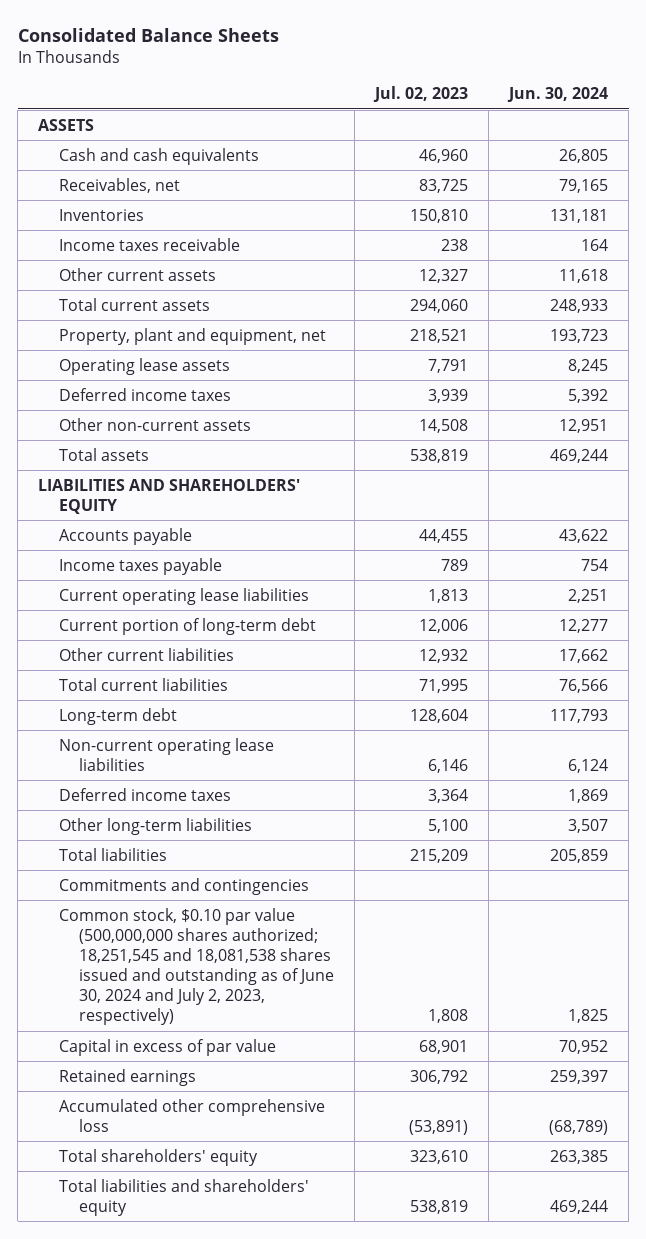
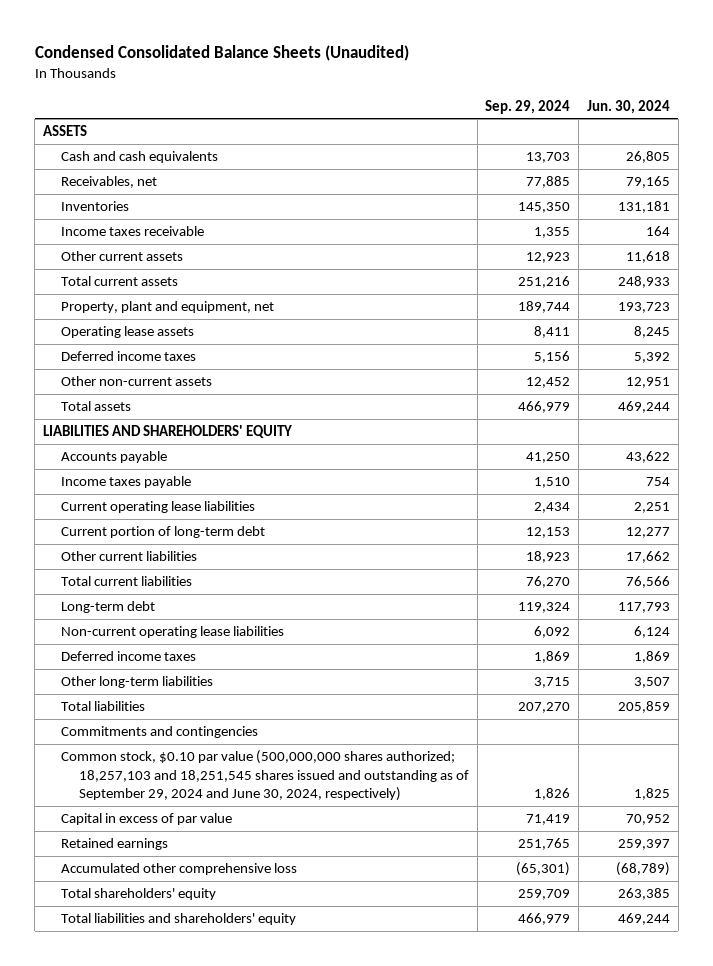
[17,27,279,42] Consolidated Balance Sheets -> [34,44,409,61] Condensed Consolidated Balance Sheets (Unaudited)
[373,86,469,103] Jul. 02, 2023 -> none
none -> [485,99,571,114] Sep. 29, 2024
[58,907,335,1026] Common stock, $0.10 par value (500,000,000 shares authorized; 18,251,545 and 18,081,538 shares issued and outstanding as of June 30, 2024 and July 2, 2023, respectively) -> [60,750,469,801] Common stock, $0.10 par value (500,000,000 shares authorized; 18,257,103 and 18,251,545 shares issued and outstanding as of September 29, 2024 and June 30, 2024, respectively)

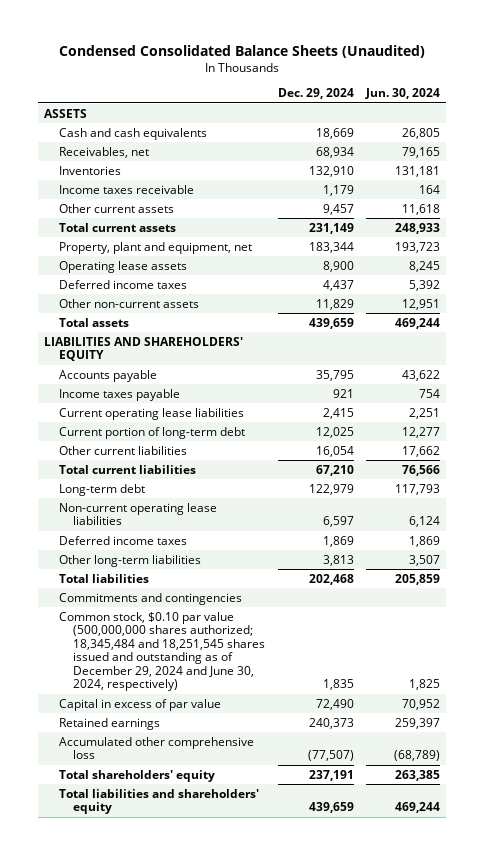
[485,99,571,114] Sep. 29, 2024 -> none
none -> [277,88,354,100] Dec. 29, 2024
[60,750,469,801] Common stock, $0.10 par value (500,000,000 shares authorized; 18,257,103 and 18,251,545 shares issued and outstanding as of September 29, 2024 and June 30, 2024, respectively) -> [58,611,266,692] Common stock, $0.10 par value (500,000,000 shares authorized; 18,345,484 and 18,251,545 shares issued and outstanding as of December 29, 2024 and June 30, 2024, respectively)

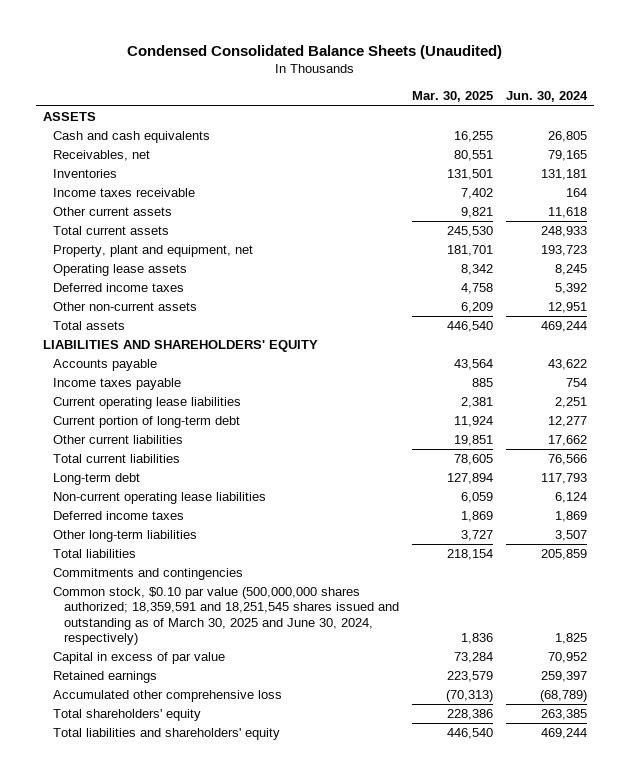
[277,88,354,100] Dec. 29, 2024 -> none
none -> [412,91,494,103] Mar. 30, 2025
[58,611,266,692] Common stock, $0.10 par value (500,000,000 shares authorized; 18,345,484 and 18,251,545 shares issued and outstanding as of December 29, 2024 and June 30, 2024, respectively) -> [53,587,400,645] Common stock, $0.10 par value (500,000,000 shares authorized; 18,359,591 and 18,251,545 shares issued and outstanding as of March 30, 2025 and June 30, 2024, respectively)

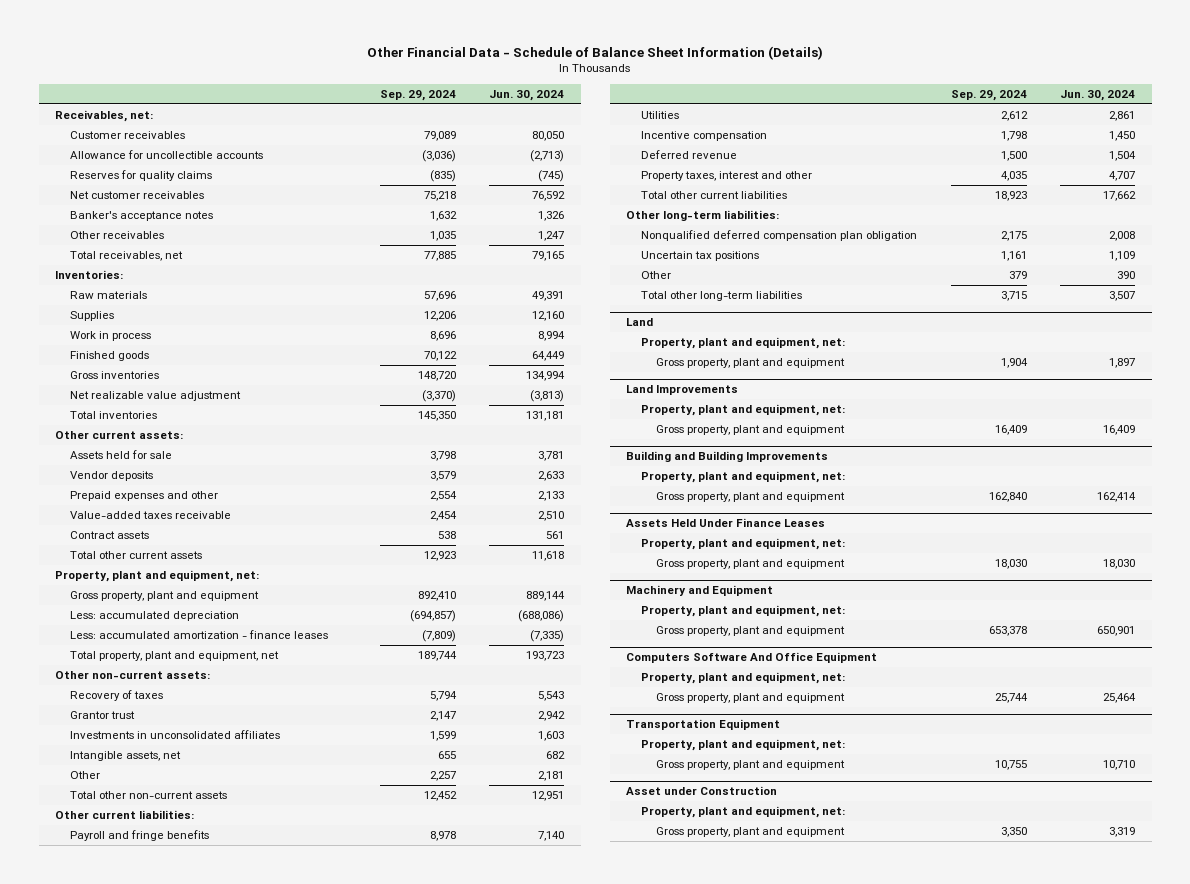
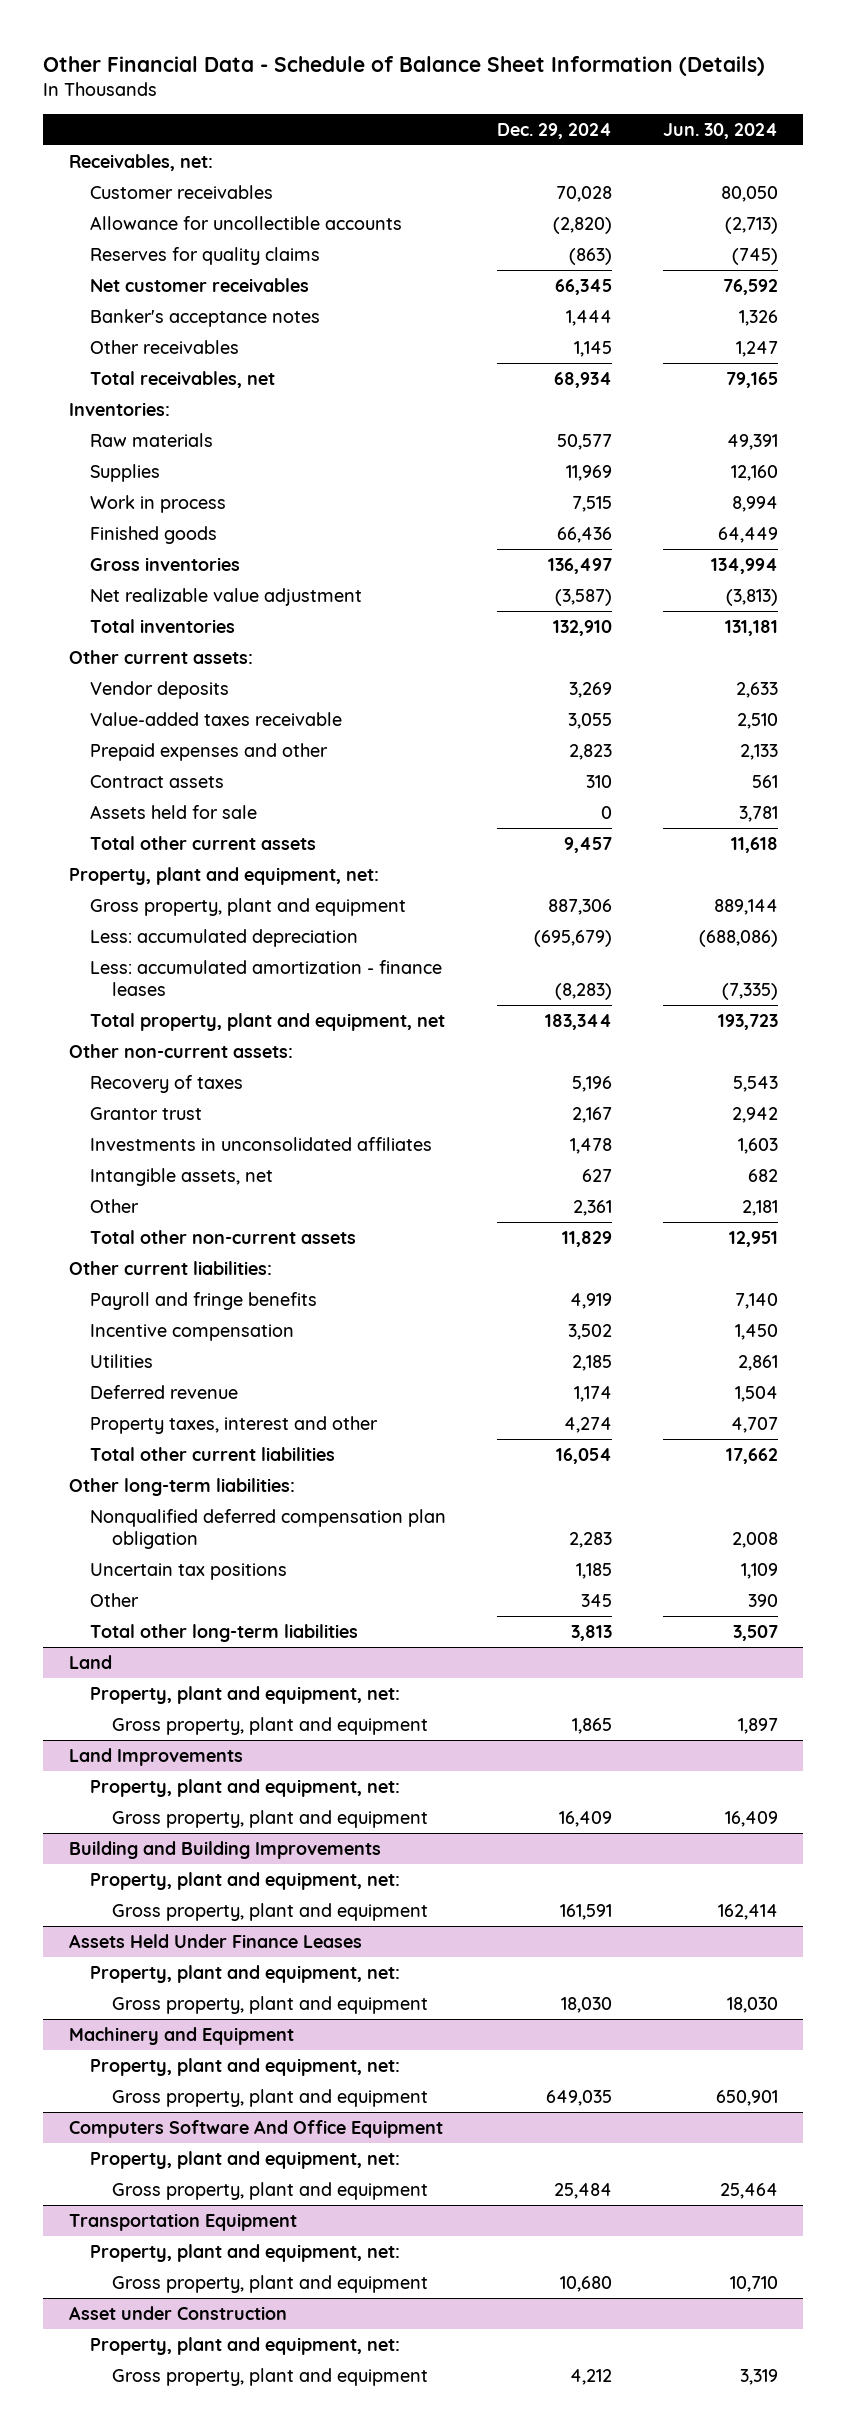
[379,89,456,101] Sep. 29, 2024 -> none
none -> [497,123,613,140] Dec. 29, 2024
[70,491,219,502] Prepaid expenses and other -> [90,742,329,761] Prepaid expenses and other
[70,450,173,460] Assets held for sale -> [90,804,258,819] Assets held for sale
[641,111,680,120] Utilities -> [90,1353,154,1368] Utilities

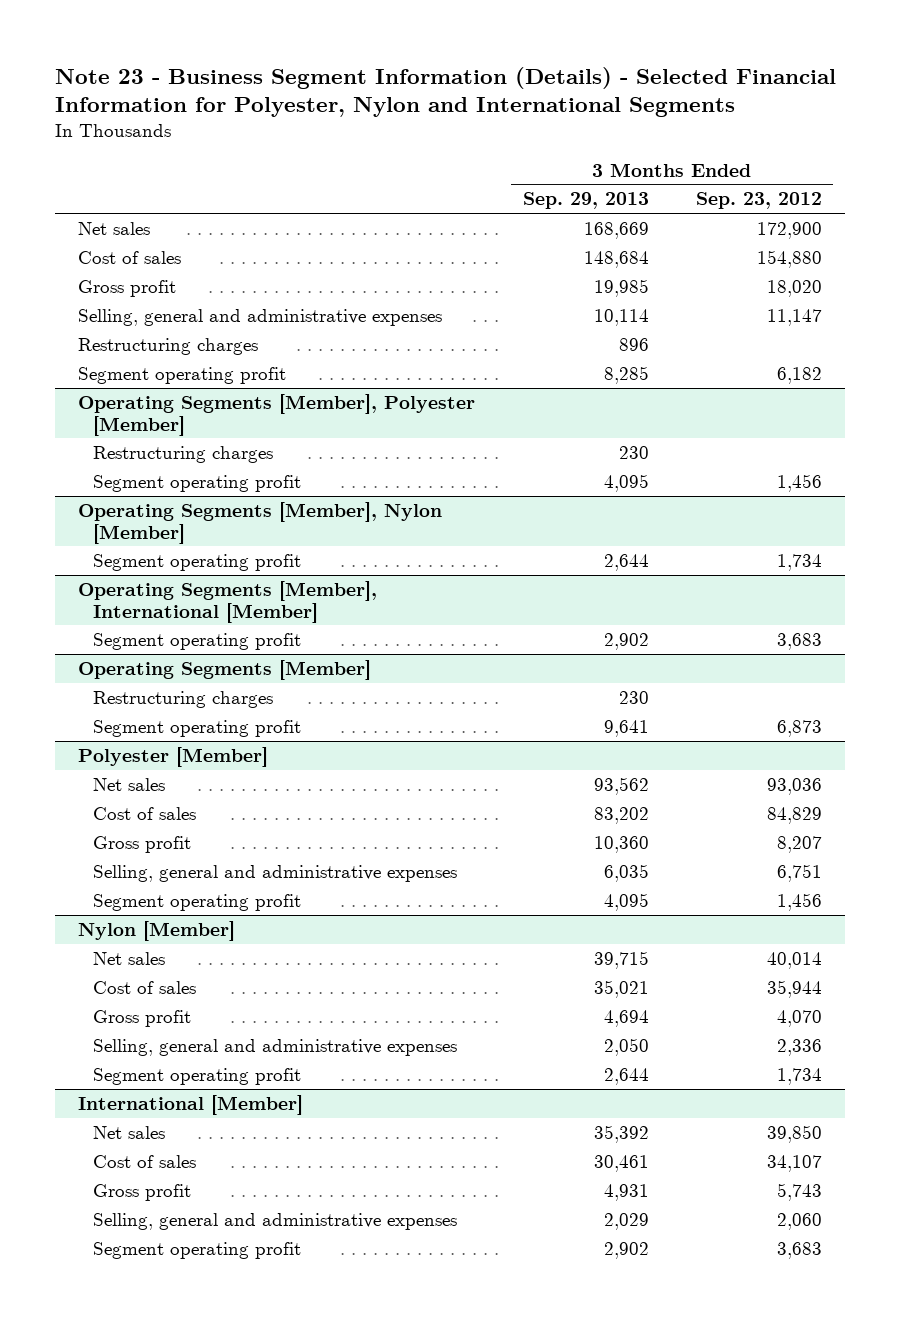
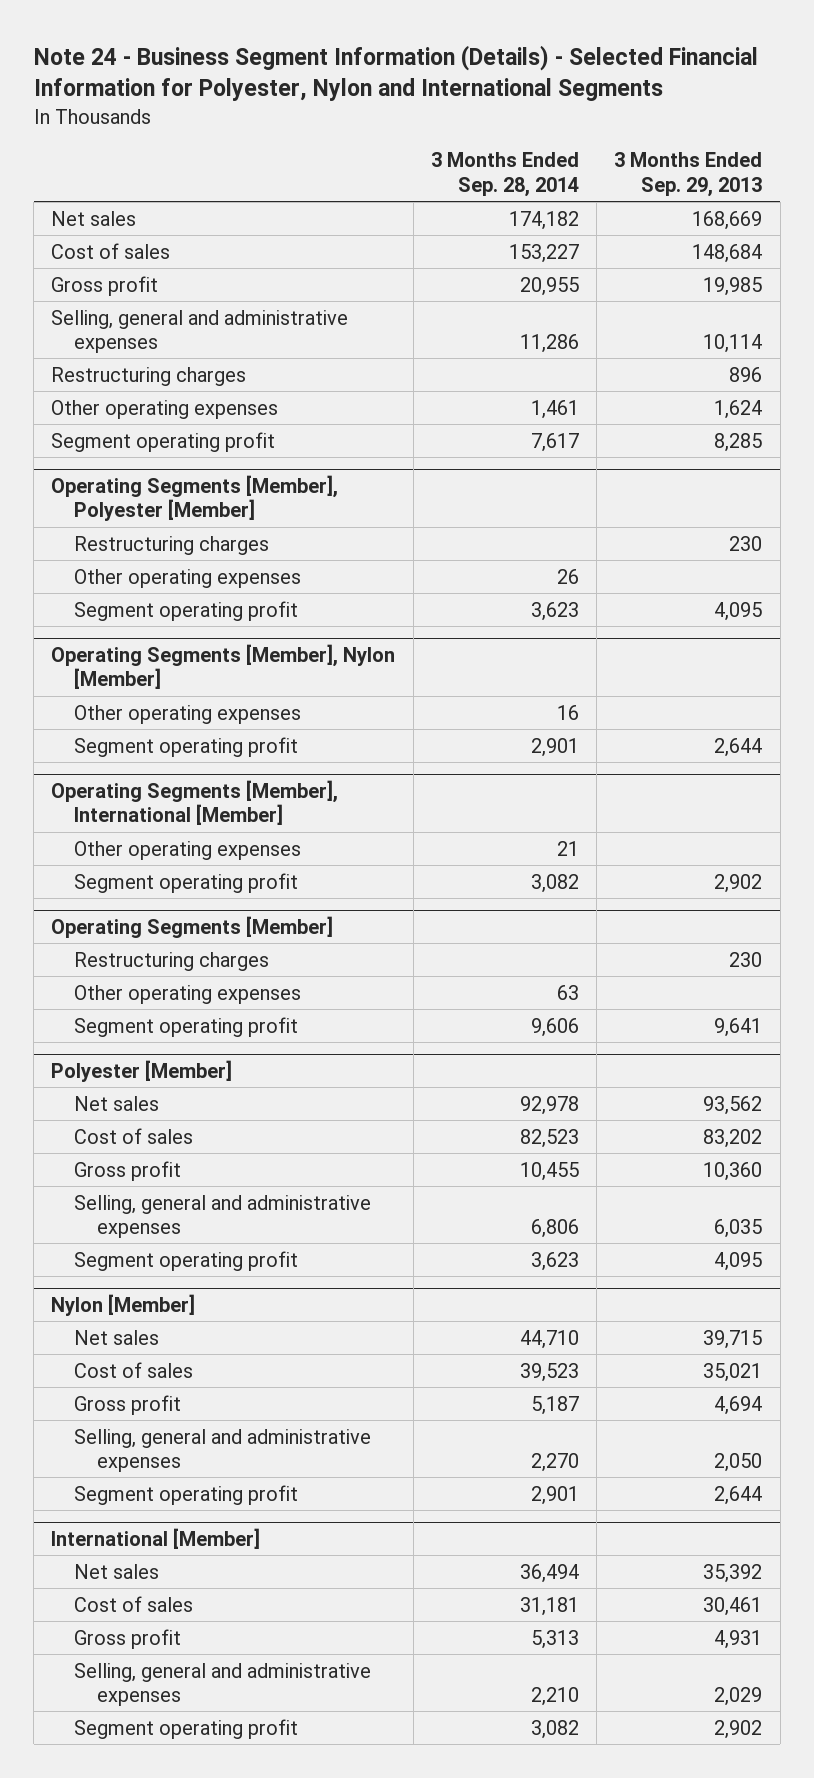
[54,66,836,118] Note 23 - Business Segment Information (Details) - Selected Financial Information for Polyester, Nylon and International Segments -> [33,44,758,102] Note 24 - Business Segment Information (Details) - Selected Financial Information for Polyester, Nylon and International Segments
[695,192,822,210] Sep. 23, 2012 -> none
none -> [430,152,579,197] 3 Months Ended Sep. 28, 2014
none -> [51,399,279,419] Other operating expenses
none -> [74,568,302,588] Other operating expenses
none -> [74,704,302,724] Other operating expenses
none -> [74,840,302,860] Other operating expenses
none -> [74,984,302,1004] Other operating expenses

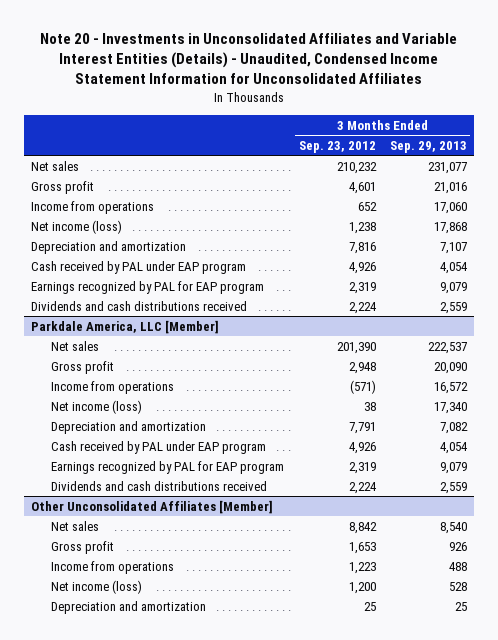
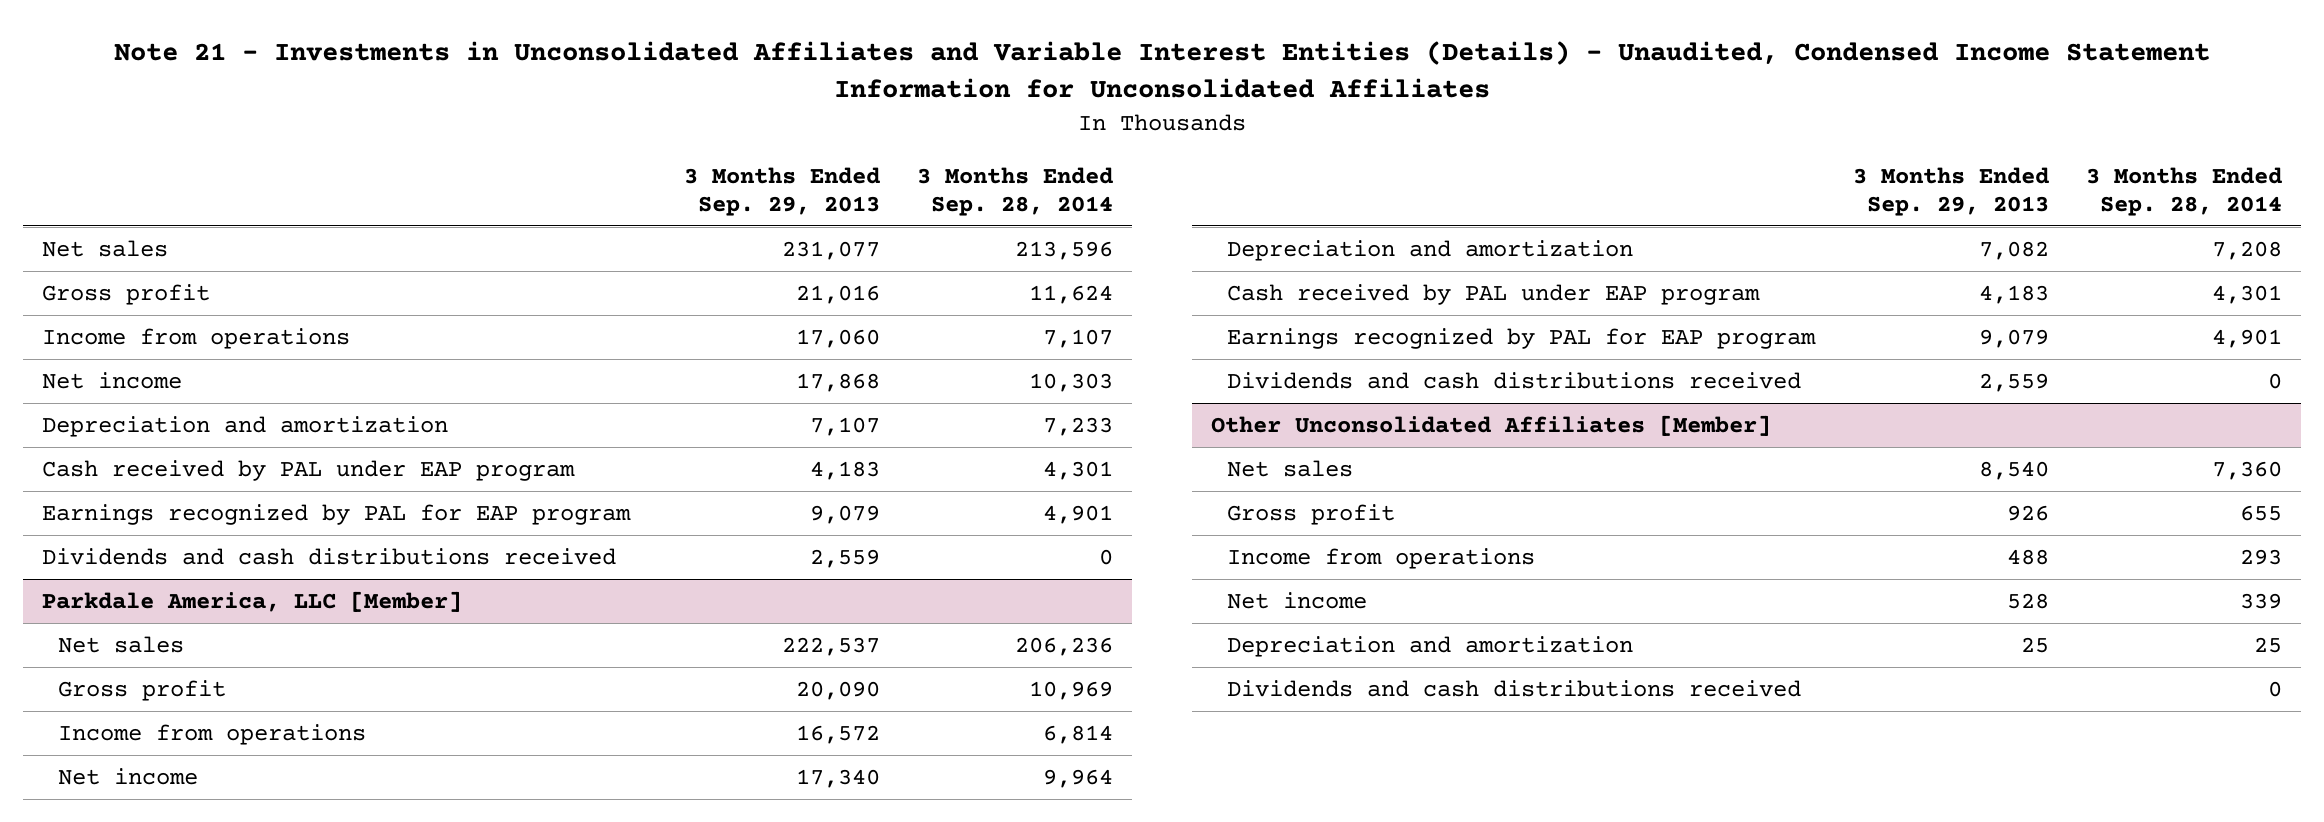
[39,32,457,85] Note 20 - Investments in Unconsolidated Affiliates and Variable Interest Entities (Details) - Unaudited, Condensed Income Statement Information for Unconsolidated Affiliates -> [113,41,2210,99] Note 21 - Investments in Unconsolidated Affiliates and Variable Interest Entities (Details) - Unaudited, Condensed Income Statement Information for Unconsolidated Affiliates
[298,140,376,153] Sep. 23, 2012 -> none
none -> [917,166,1114,216] 3 Months Ended Sep. 28, 2014
[30,219,122,234] Net income (loss) -> [41,371,182,389] Net income
[439,261,468,274] 4,054 -> [809,460,880,480] 4,183
[51,399,143,414] Net income (loss) -> [58,767,199,785] Net income
[439,441,468,454] 4,054 -> [1978,284,2049,304] 4,183
[51,579,143,594] Net income (loss) -> [1227,591,1368,609] Net income
none -> [1227,679,1802,697] Dividends and cash distributions received

